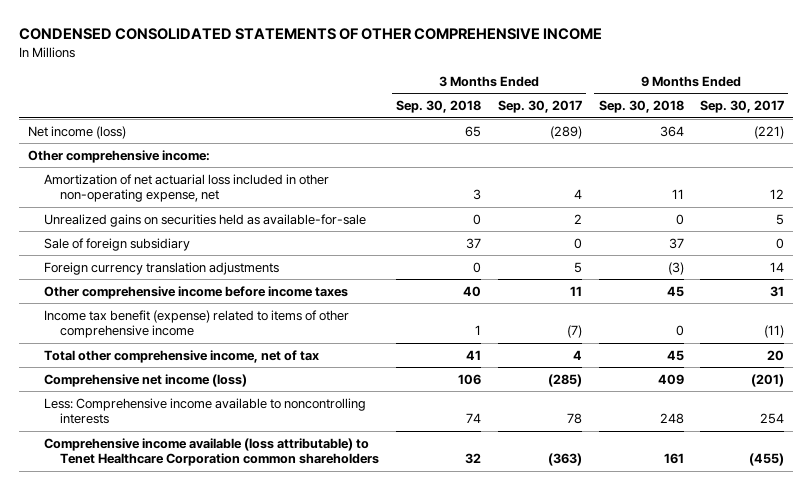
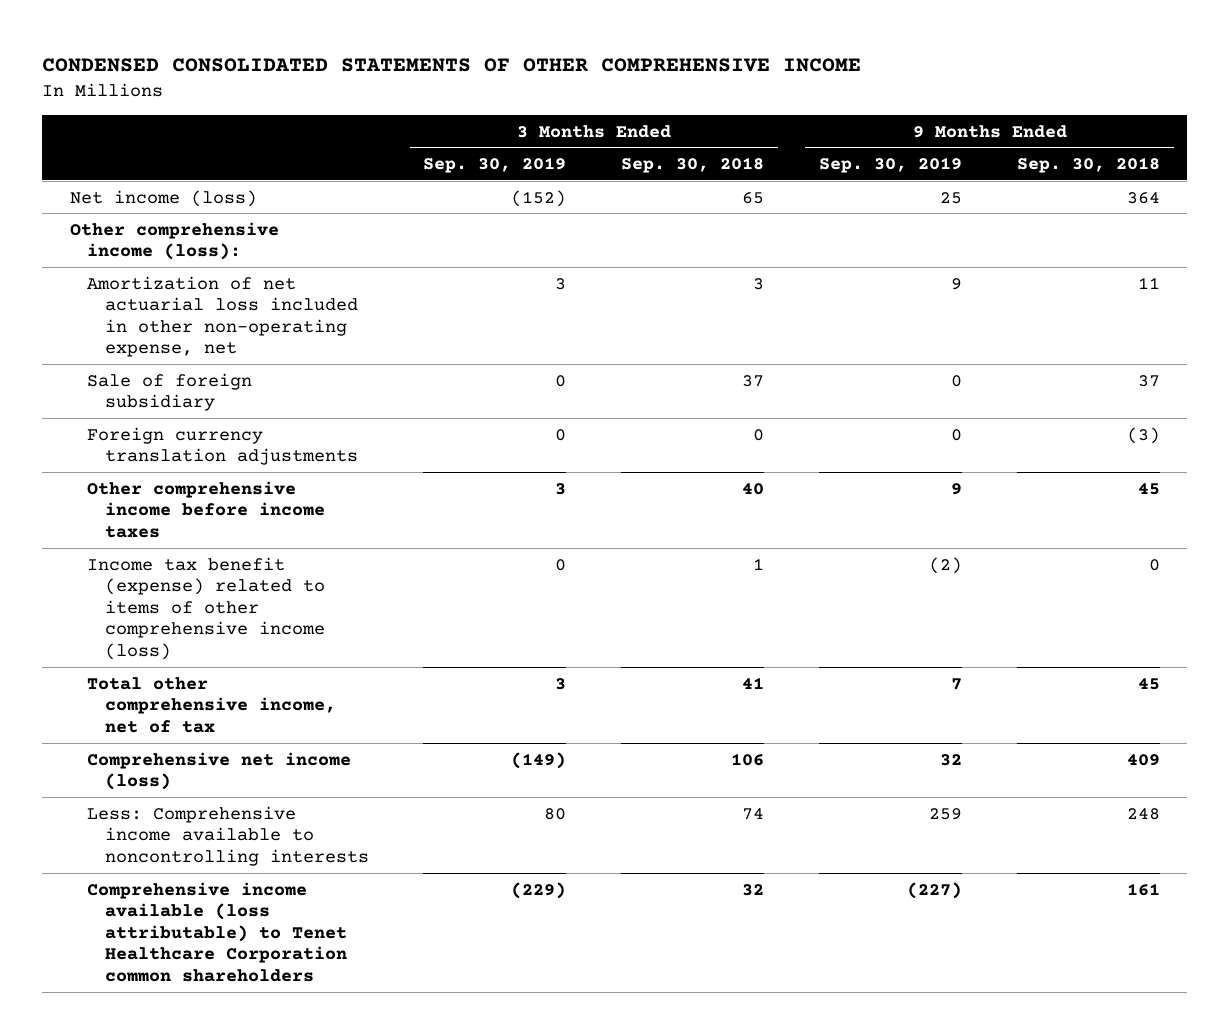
[497,100,582,114] Sep. 30, 2017 -> none
[700,100,785,114] Sep. 30, 2017 -> none
none -> [423,156,567,173] Sep. 30, 2019
none -> [819,156,963,173] Sep. 30, 2019
[27,149,210,163] Other comprehensive income: -> [69,221,279,261] Other comprehensive income (loss):
[44,213,367,227] Unrealized gains on securities held as available-for-sale -> none
[44,309,350,339] Income tax benefit (expense) related to items of other comprehensive income -> [87,556,325,660] Income tax benefit (expense) related to items of other comprehensive income (loss)

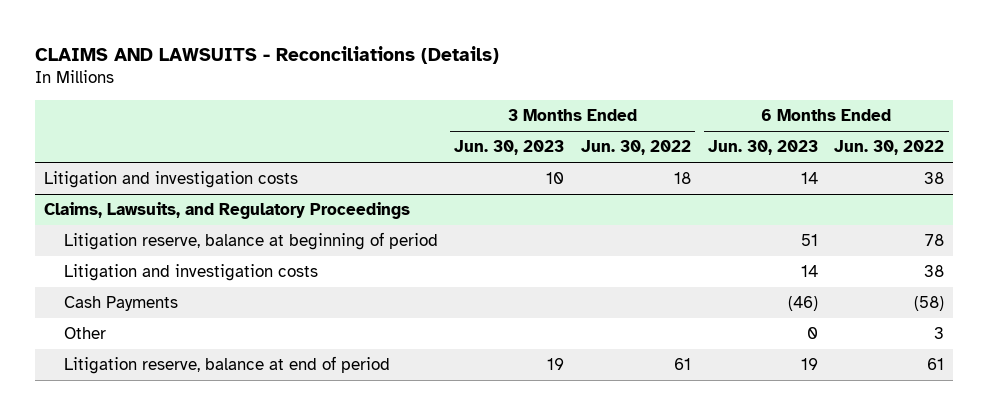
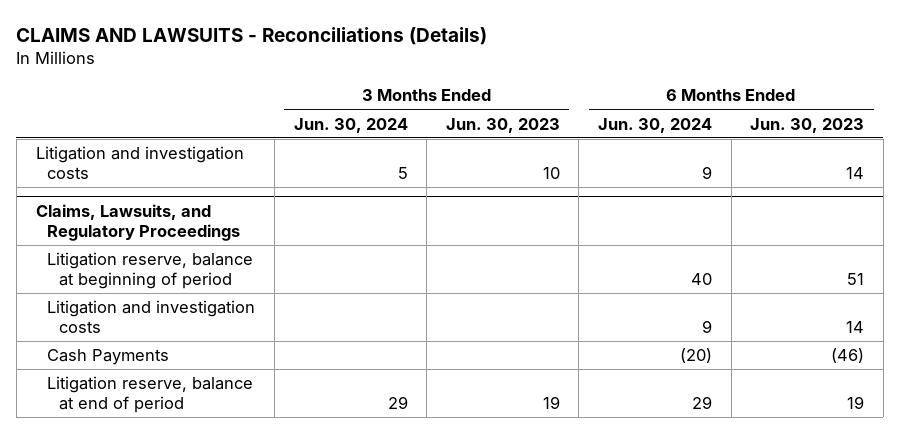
[581,140,692,156] Jun. 30, 2022 -> none
[834,140,945,156] Jun. 30, 2022 -> none
none -> [293,117,408,133] Jun. 30, 2024
none -> [598,117,713,133] Jun. 30, 2024
[63,327,106,340] Other -> none

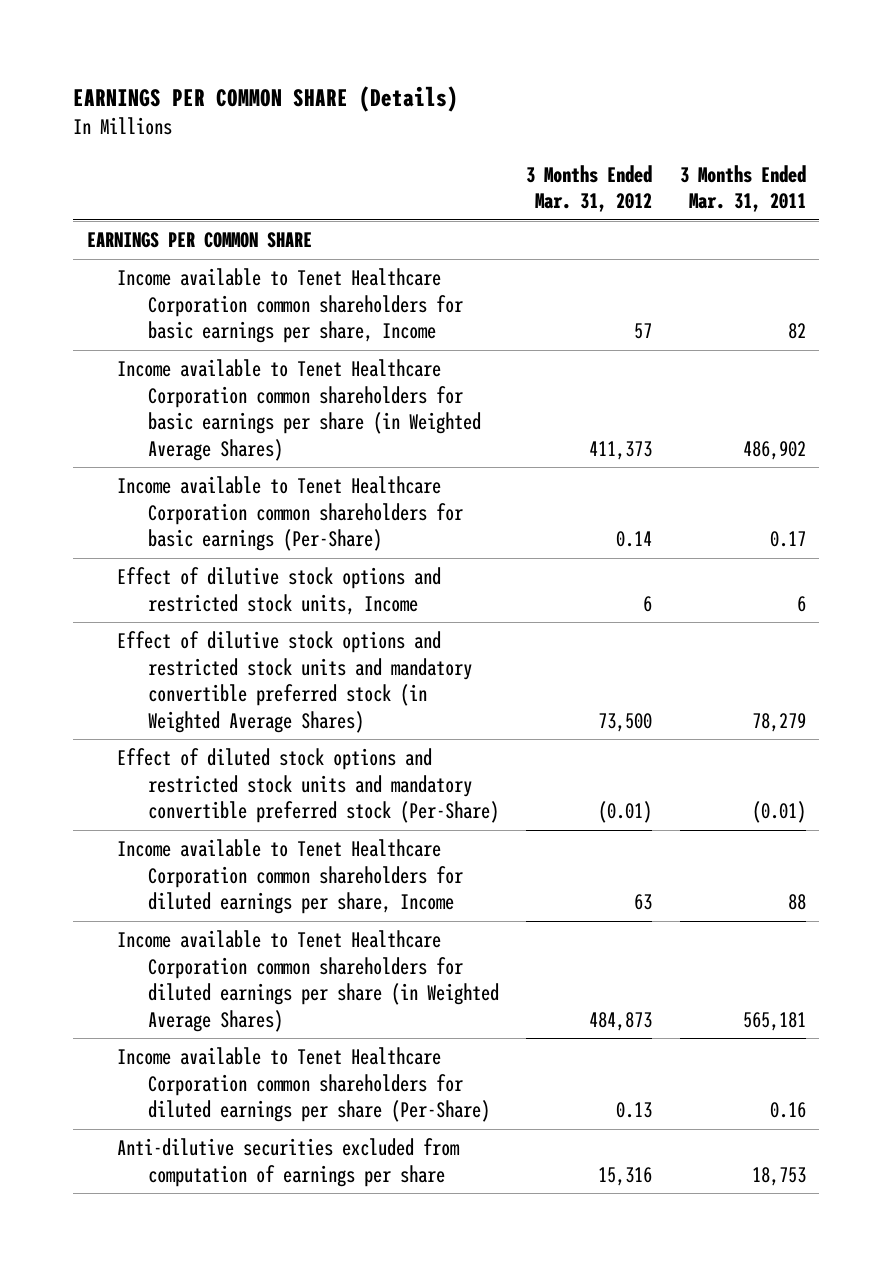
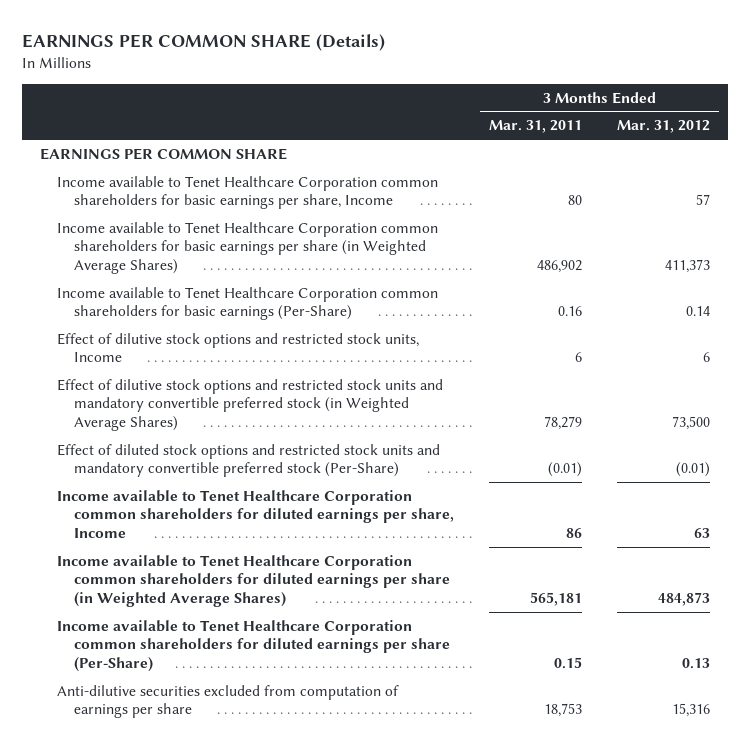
[787,323,806,340] 82 -> [568,195,583,206] 80
[769,531,806,548] 0.17 -> [558,306,583,317] 0.16
[787,894,806,911] 88 -> [566,527,583,538] 86
[769,1102,806,1119] 0.16 -> [554,656,583,669] 0.15

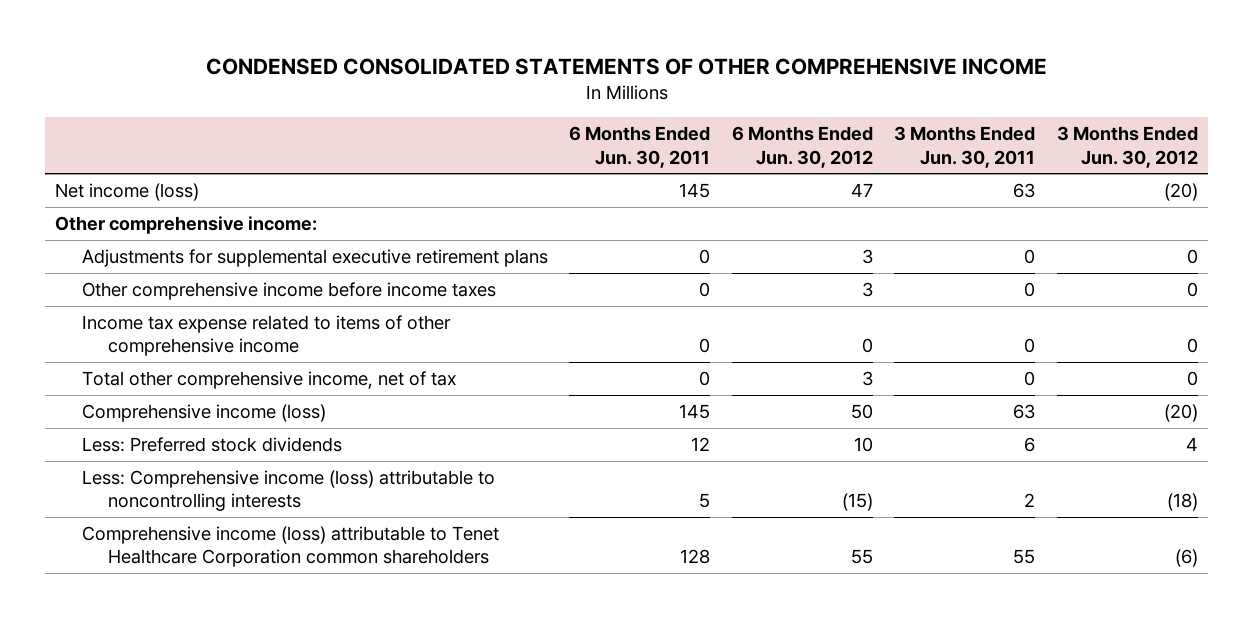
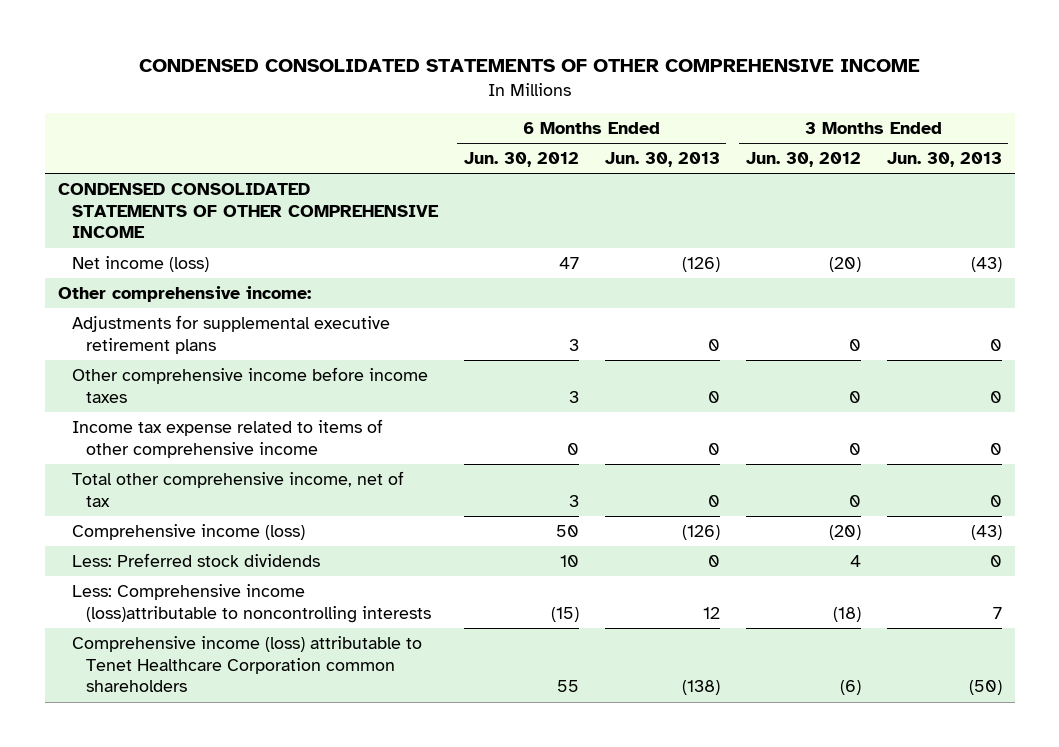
[569,126,711,168] 6 Months Ended Jun. 30, 2011 -> none
[894,126,1036,168] 3 Months Ended Jun. 30, 2011 -> none
none -> [604,152,720,168] Jun. 30, 2013
none -> [886,152,1002,168] Jun. 30, 2013
none -> [57,183,439,239] CONDENSED CONSOLIDATED STATEMENTS OF OTHER COMPREHENSIVE INCOME
[81,469,495,512] Less: Comprehensive income (loss) attributable to noncontrolling interests -> [71,584,432,623] Less: Comprehensive income (loss)attributable to noncontrolling interests

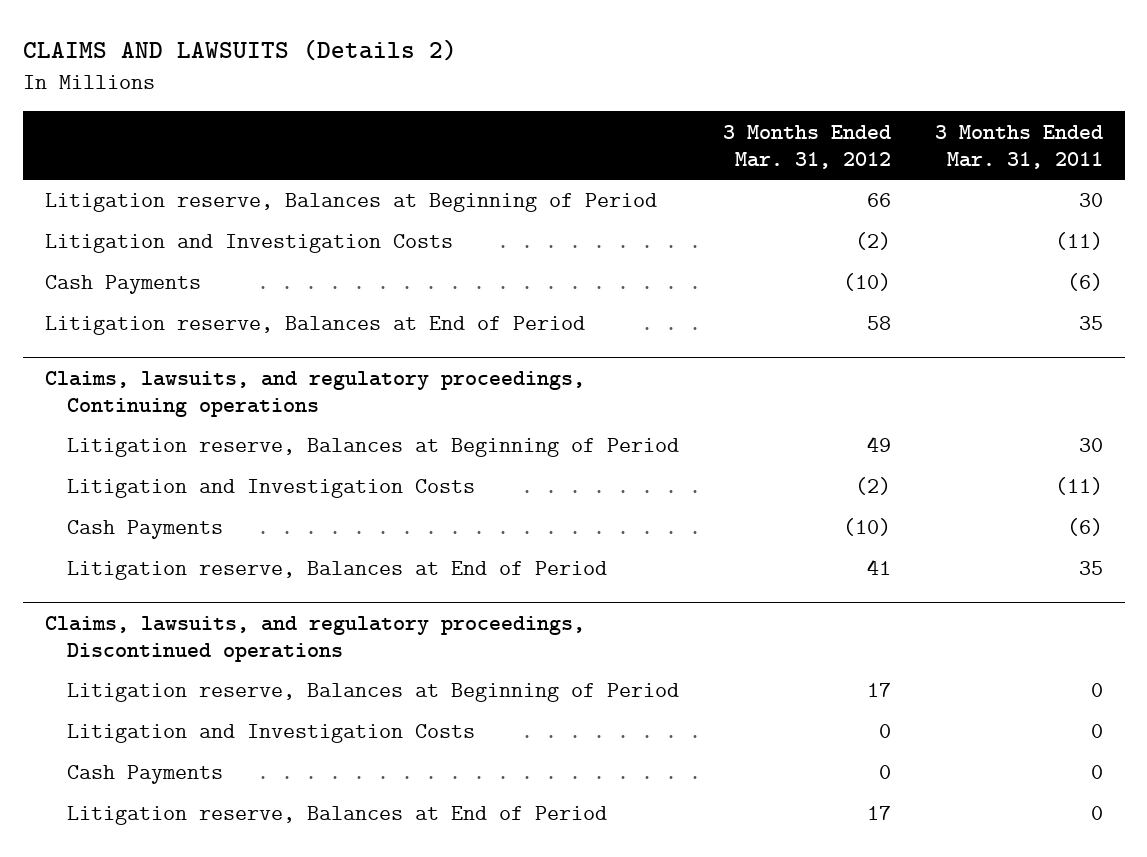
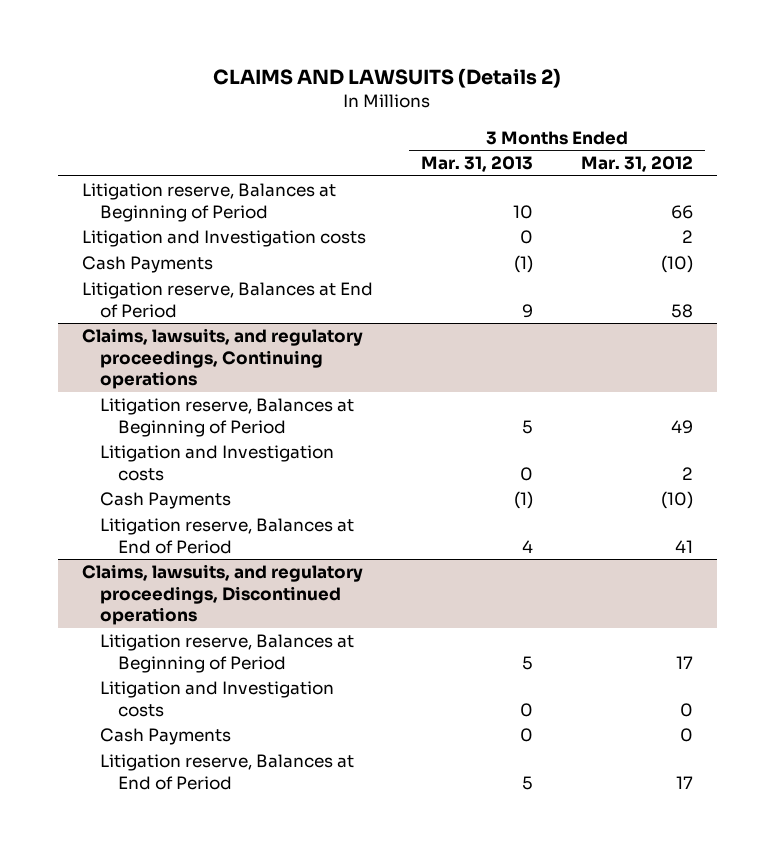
[934,124,1103,169] 3 Months Ended Mar. 31, 2011 -> none
none -> [420,156,533,173] Mar. 31, 2013
[44,234,453,254] Litigation and Investigation Costs -> [81,230,366,248] Litigation and Investigation costs
[854,232,891,251] (2) -> [681,230,693,244] 2
[66,479,475,499] Litigation and Investigation Costs -> [99,445,334,481] Litigation and Investigation costs
[854,477,891,496] (2) -> [681,466,693,480] 2
[66,724,475,744] Litigation and Investigation Costs -> [99,681,334,717] Litigation and Investigation costs

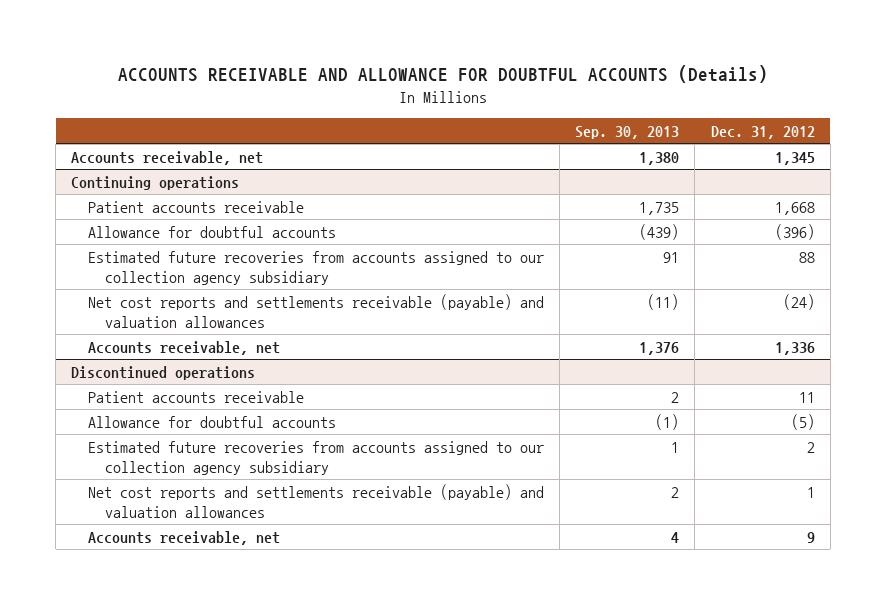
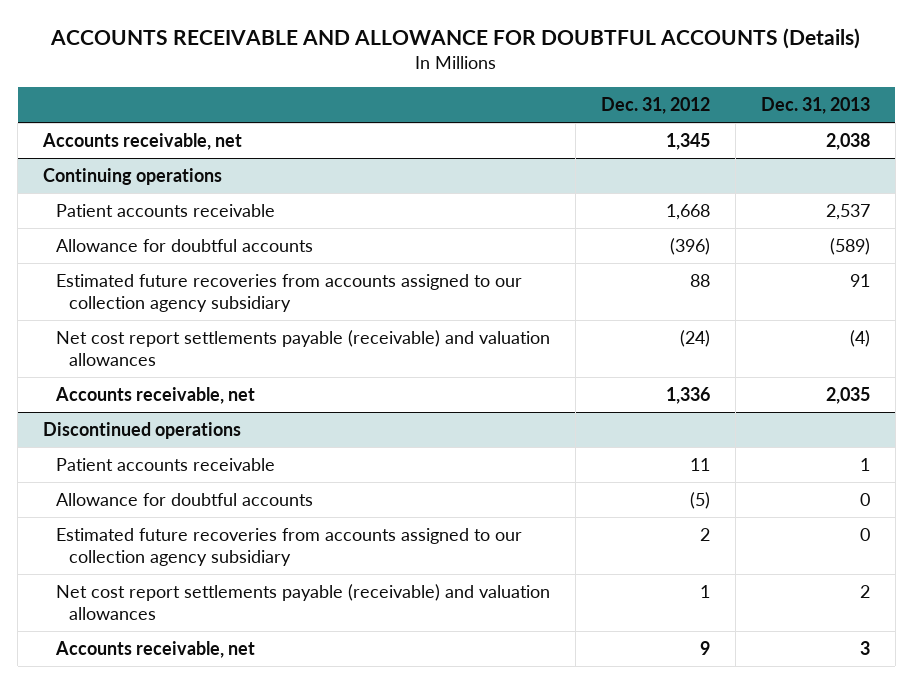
[575,125,680,139] Sep. 30, 2013 -> none
none -> [760,97,870,115] Dec. 31, 2013
[87,293,544,328] Net cost reports and settlements receivable (payable) and valuation allowances -> [56,330,551,366] Net cost report settlements payable (receivable) and valuation allowances
[87,483,544,518] Net cost reports and settlements receivable (payable) and valuation allowances -> [56,584,551,620] Net cost report settlements payable (receivable) and valuation allowances

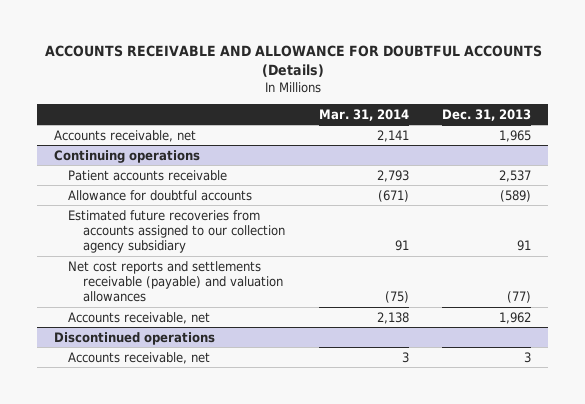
[600,97,710,115] Dec. 31, 2012 -> none
none -> [318,108,409,121] Mar. 31, 2014
[825,133,870,151] 2,038 -> [499,129,532,142] 1,965
[56,330,551,366] Net cost report settlements payable (receivable) and valuation allowances -> [68,260,283,303] Net cost reports and settlements receivable (payable) and valuation allowances
[849,330,870,348] (4) -> [507,291,532,304] (77)
[825,387,870,405] 2,035 -> [499,311,532,324] 1,962
[56,458,276,472] Patient accounts receivable -> none
[56,493,314,507] Allowance for doubtful accounts -> none
[56,528,523,566] Estimated future recoveries from accounts assigned to our collection agency subsidiary -> none
[56,584,551,620] Net cost report settlements payable (receivable) and valuation allowances -> none

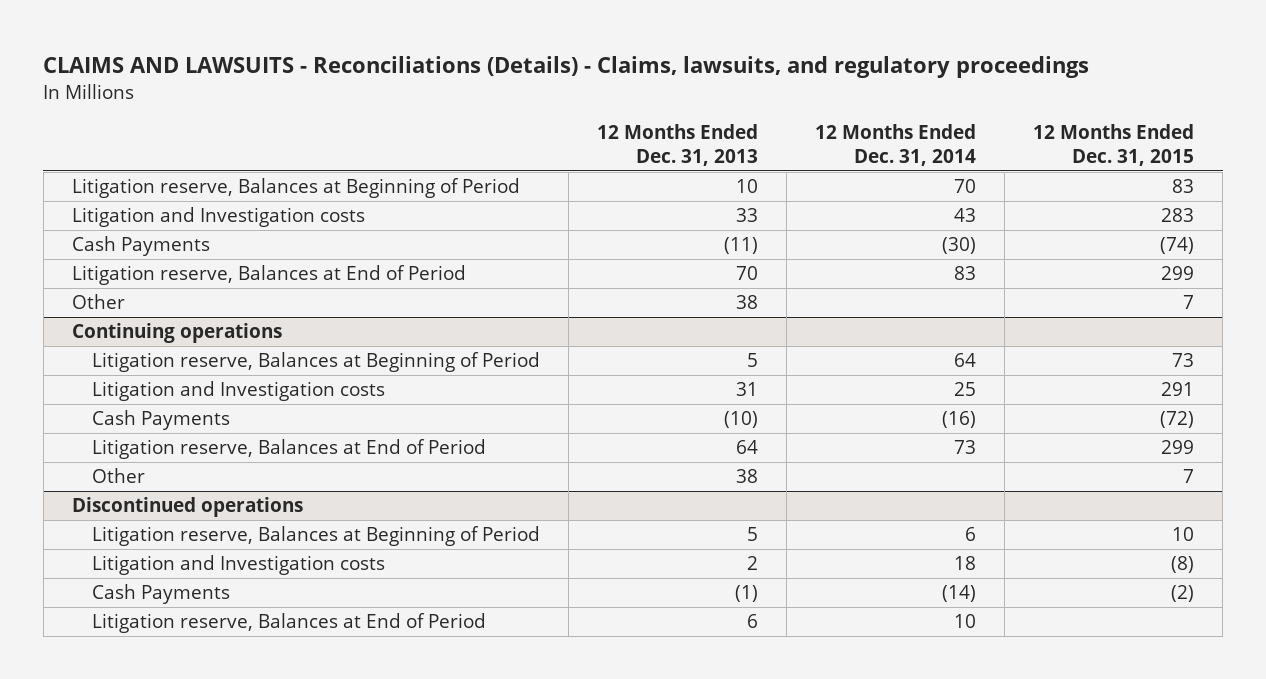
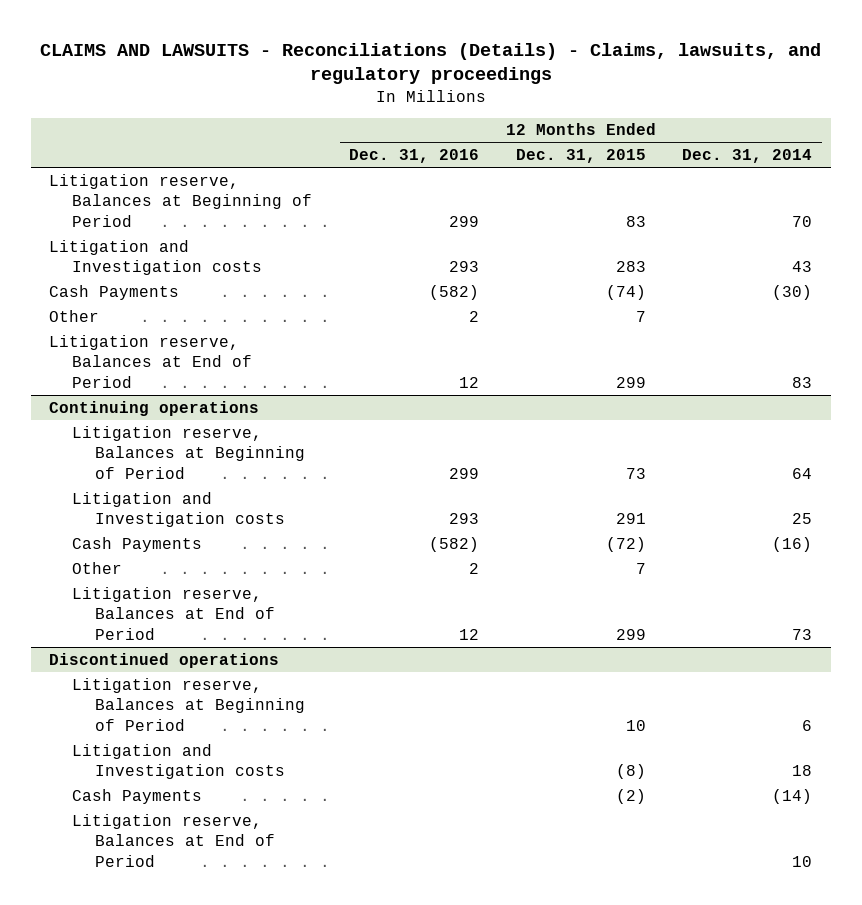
[596,124,758,167] 12 Months Ended Dec. 31, 2013 -> none
none -> [348,149,479,164] Dec. 31, 2016
[72,265,467,286] Litigation reserve, Balances at End of Period -> [49,334,253,388] Litigation reserve, Balances at End of Period
[91,439,486,460] Litigation reserve, Balances at End of Period -> [72,586,275,640] Litigation reserve, Balances at End of Period

